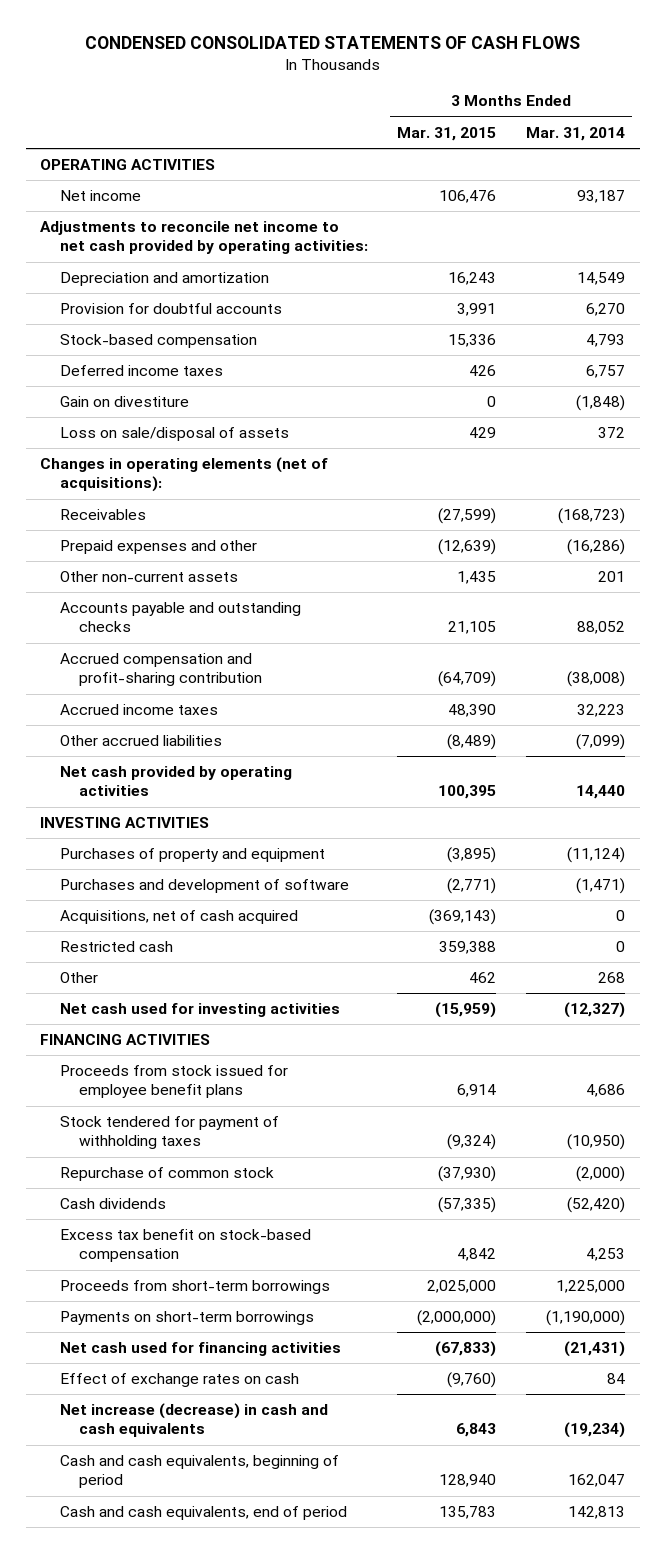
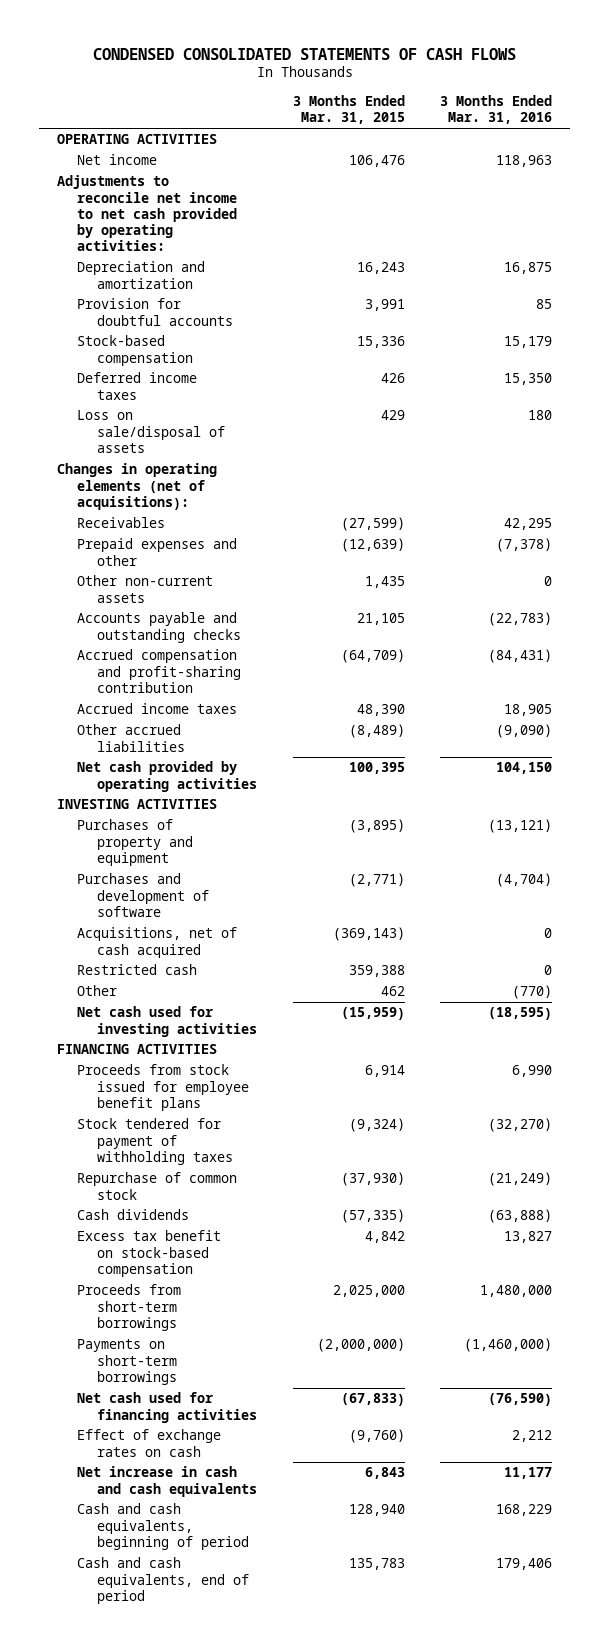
[525,126,625,141] Mar. 31, 2014 -> none
none -> [440,95,553,125] 3 Months Ended Mar. 31, 2016
[59,396,189,408] Gain on divestiture -> none
[59,1403,328,1438] Net increase (decrease) in cash and cash equivalents -> [76,1466,258,1497] Net increase in cash and cash equivalents

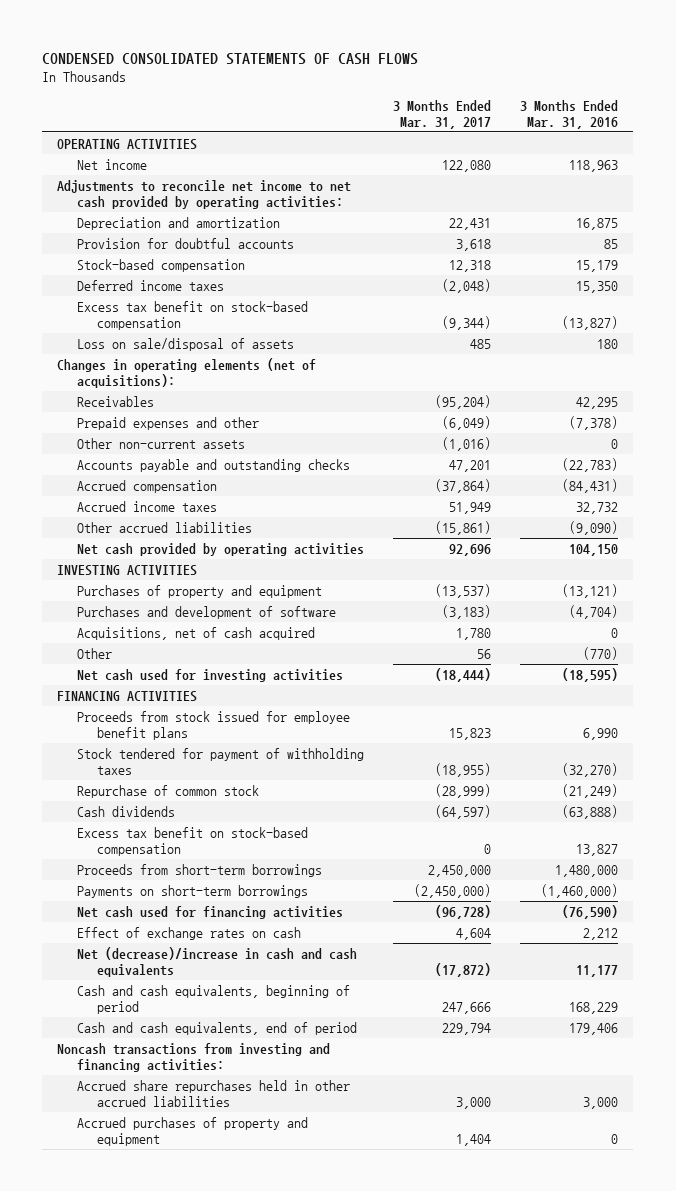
[292,95,405,125] 3 Months Ended Mar. 31, 2015 -> none
none -> [393,99,492,129] 3 Months Ended Mar. 31, 2017
none -> [77,300,309,330] Excess tax benefit on stock-based compensation
[76,649,242,693] Accrued compensation and profit-sharing contribution -> [77,479,218,493] Accrued compensation
[504,704,553,717] 18,905 -> [576,501,619,514] 32,732
[76,964,197,976] Restricted cash -> none
[76,1466,258,1497] Net increase in cash and cash equivalents -> [77,946,358,977] Net (decrease)/increase in cash and cash equivalents
none -> [57,1042,331,1072] Noncash transactions from investing and financing activities:
none -> [77,1079,351,1107] Accrued share repurchases held in other accrued liabilities
none -> [77,1116,309,1146] Accrued purchases of property and equipment

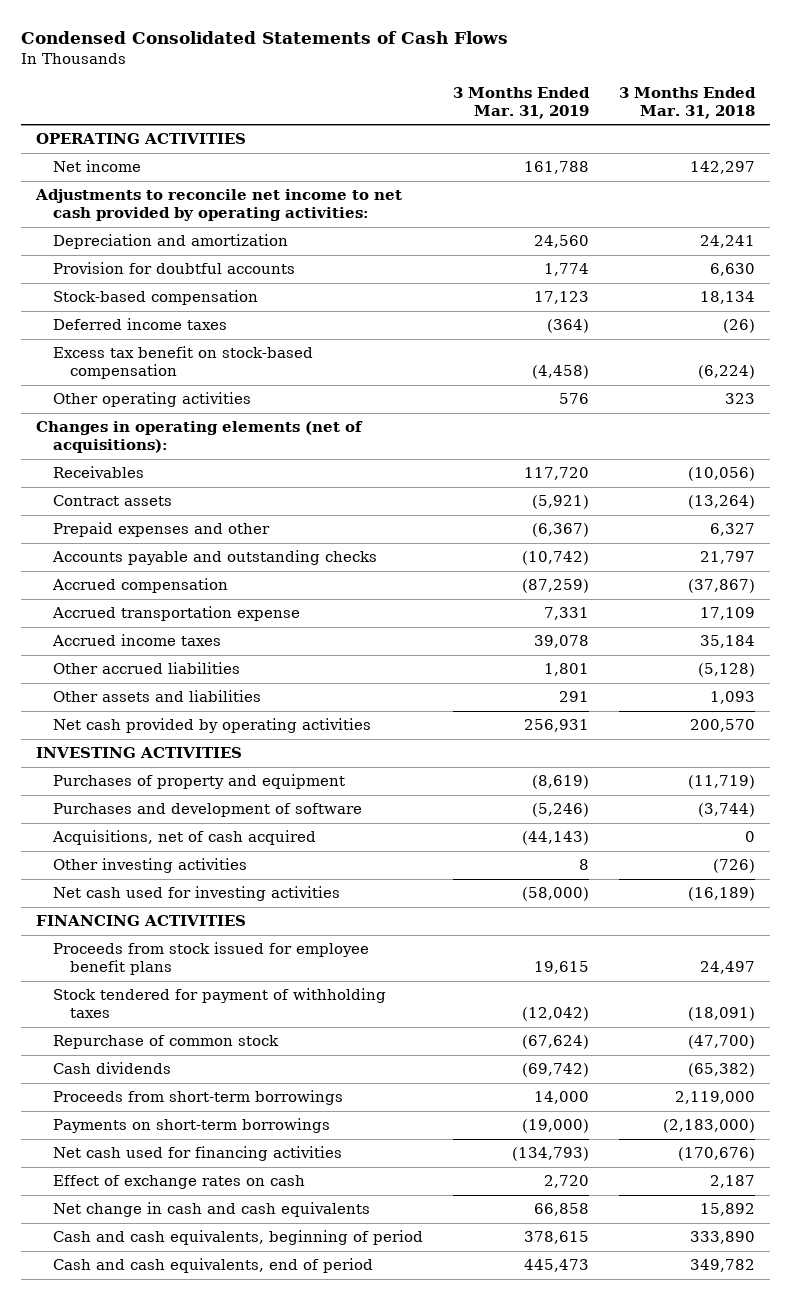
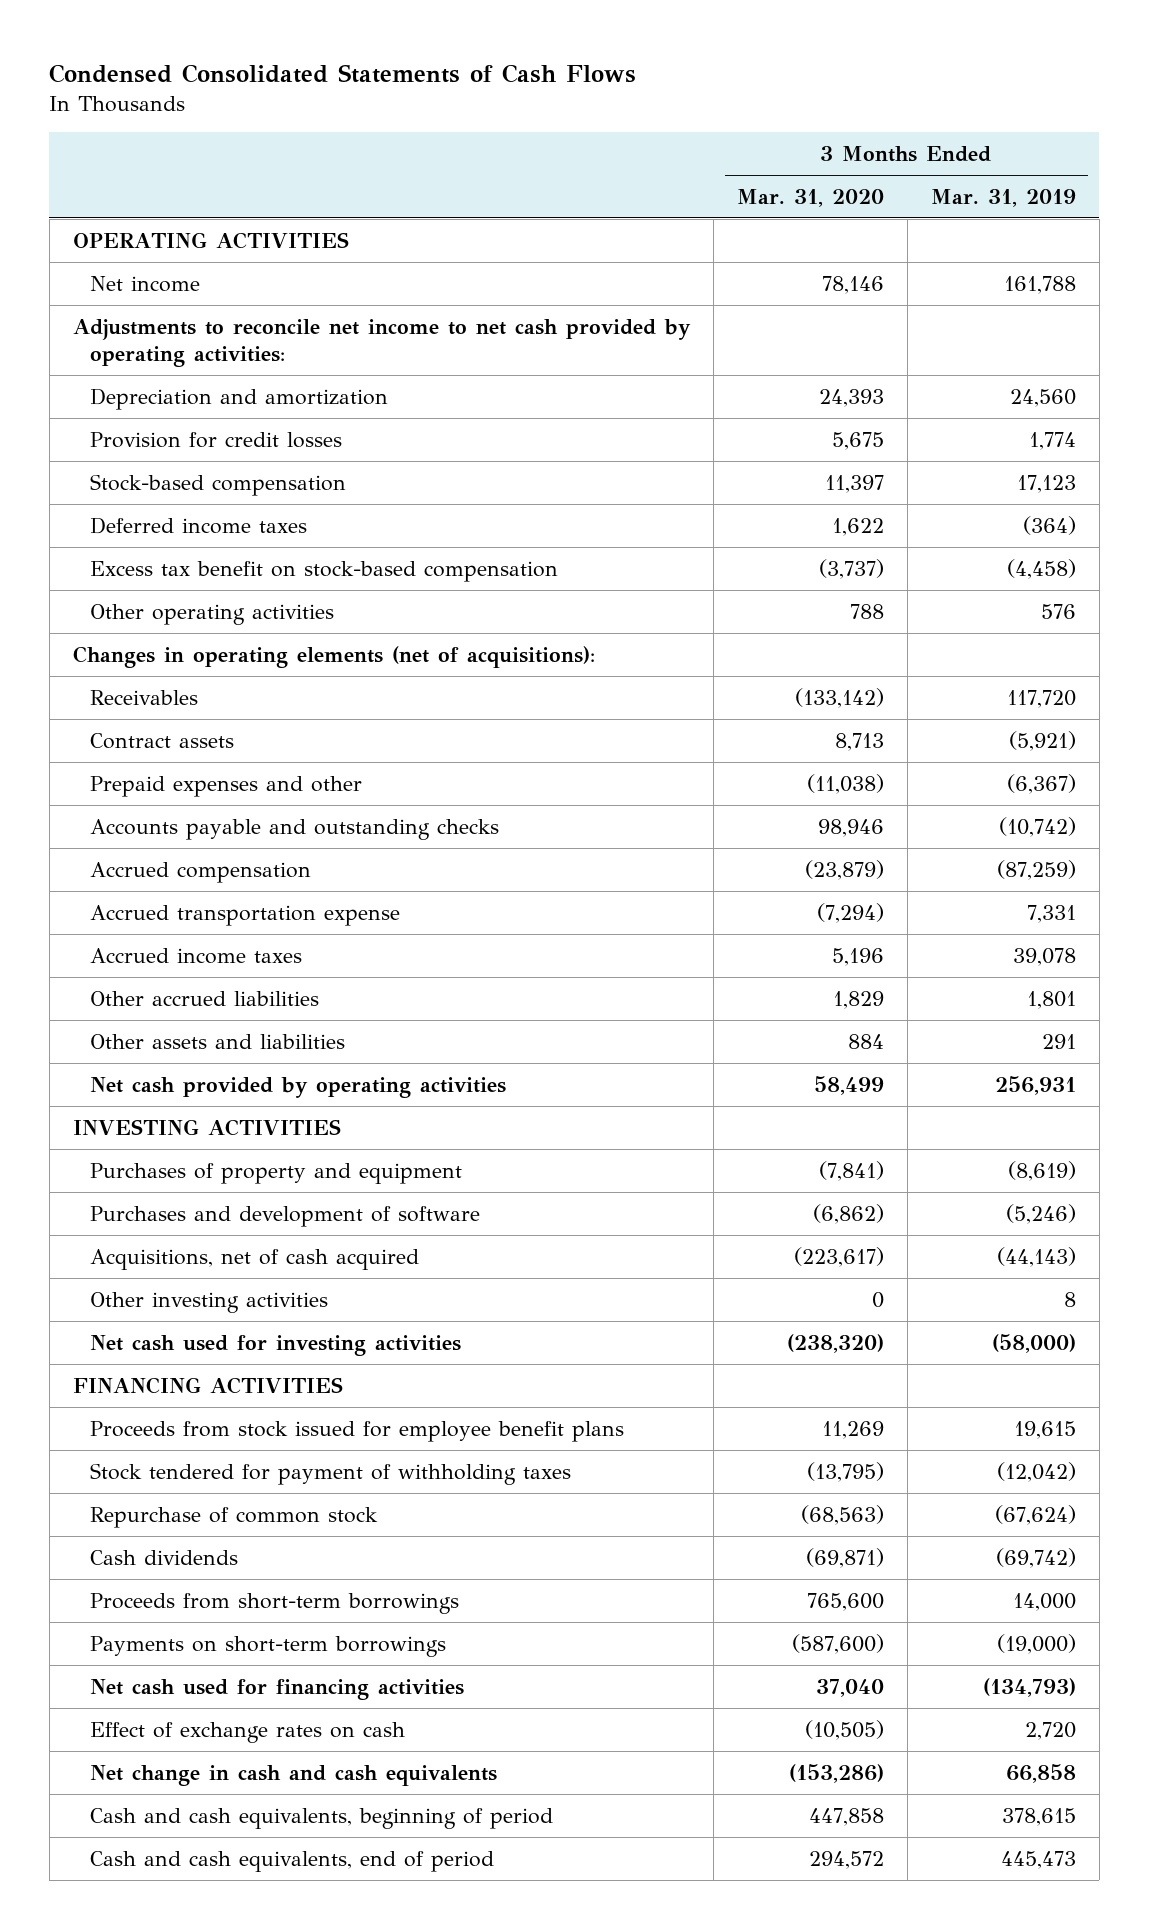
[618,87,756,119] 3 Months Ended Mar. 31, 2018 -> none
none -> [736,188,884,207] Mar. 31, 2020
[52,262,295,275] Provision for doubtful accounts -> [89,431,342,448] Provision for credit losses

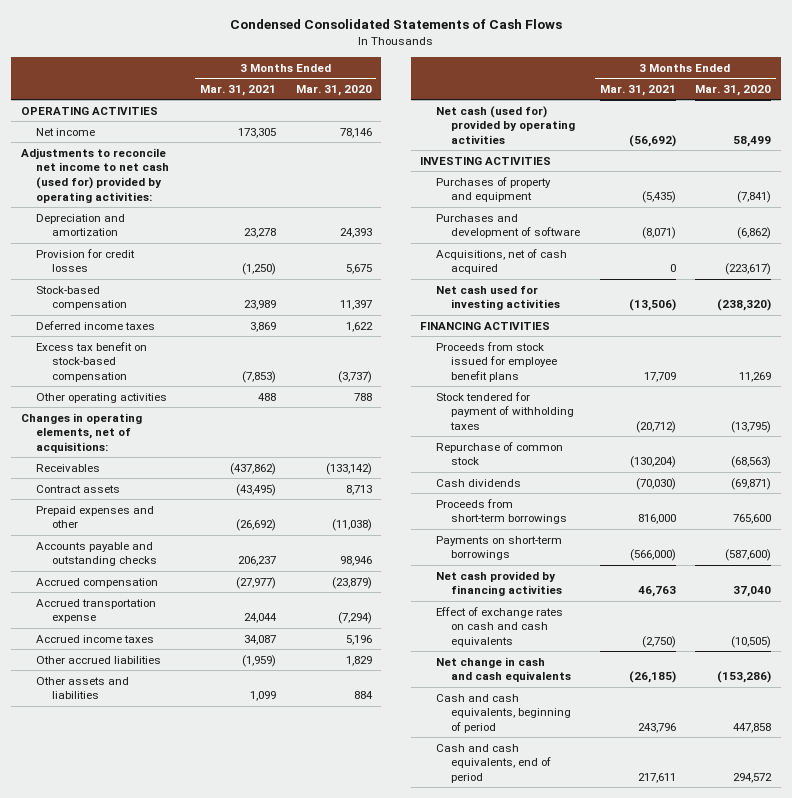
[930,188,1076,207] Mar. 31, 2019 -> none
none -> [200,84,277,96] Mar. 31, 2021
[72,318,691,368] Adjustments to reconcile net income to net cash provided by operating activities: -> [20,147,170,203] Adjustments to reconcile net income to net cash (used for) provided by operating activities:
[72,645,595,668] Changes in operating elements (net of acquisitions): -> [20,412,142,454] Changes in operating elements, net of acquisitions:
[89,1076,506,1098] Net cash provided by operating activities -> [435,105,576,145] Net cash (used for) provided by operating activities
[89,1291,328,1313] Other investing activities -> none
[89,1678,464,1700] Net cash used for financing activities -> [435,570,563,597] Net cash provided by financing activities
[89,1721,405,1743] Effect of exchange rates on cash -> [435,606,563,648] Effect of exchange rates on cash and cash equivalents

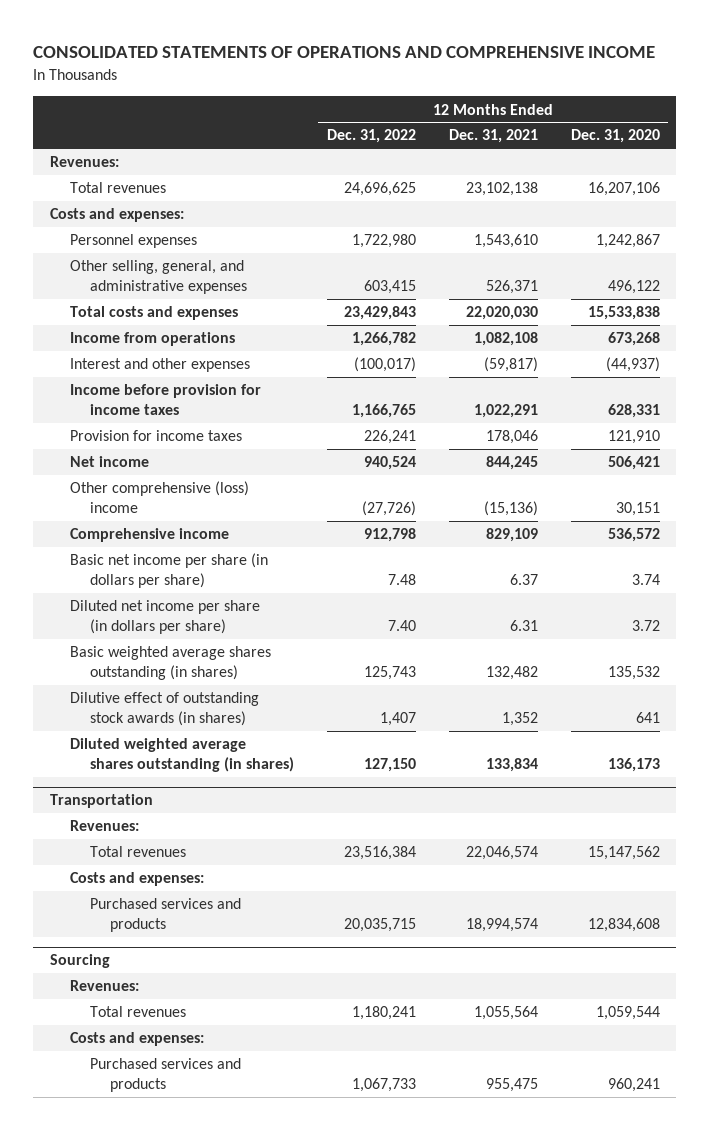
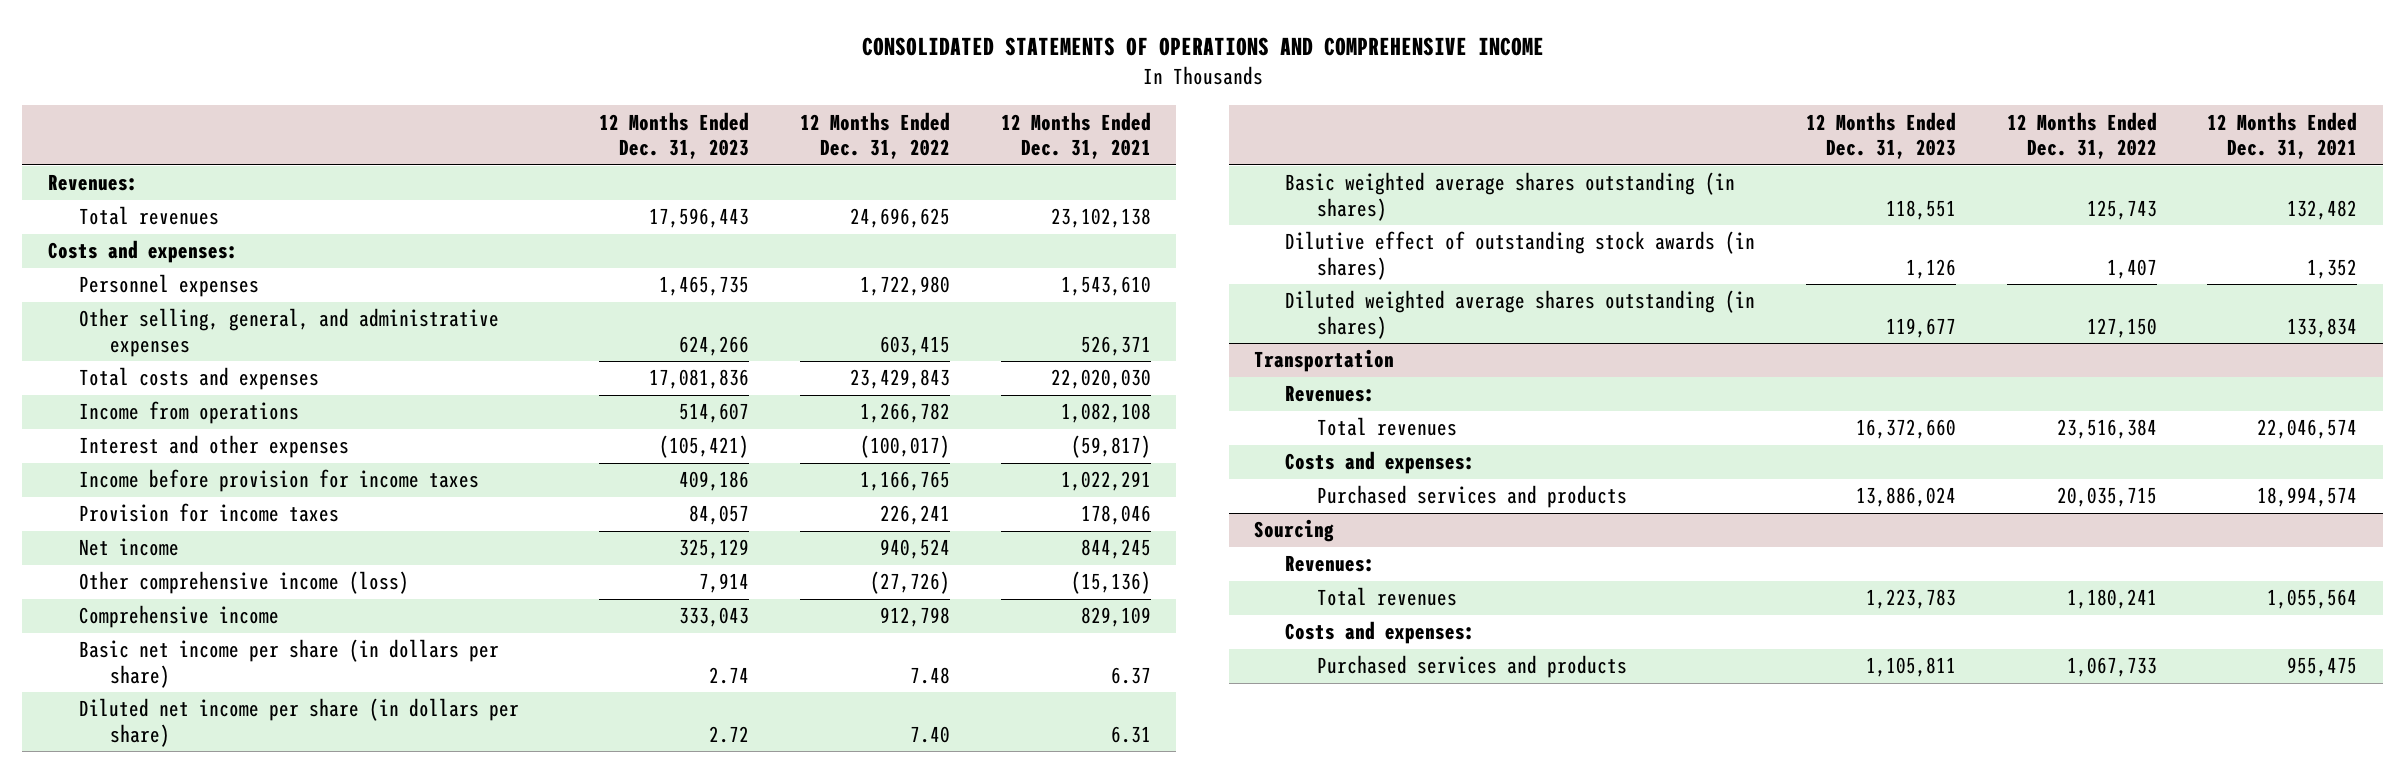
[570,129,660,144] Dec. 31, 2020 -> none
none -> [599,111,750,160] 12 Months Ended Dec. 31, 2023
[69,481,249,514] Other comprehensive (loss) income -> [78,571,409,595] Other comprehensive income (loss)

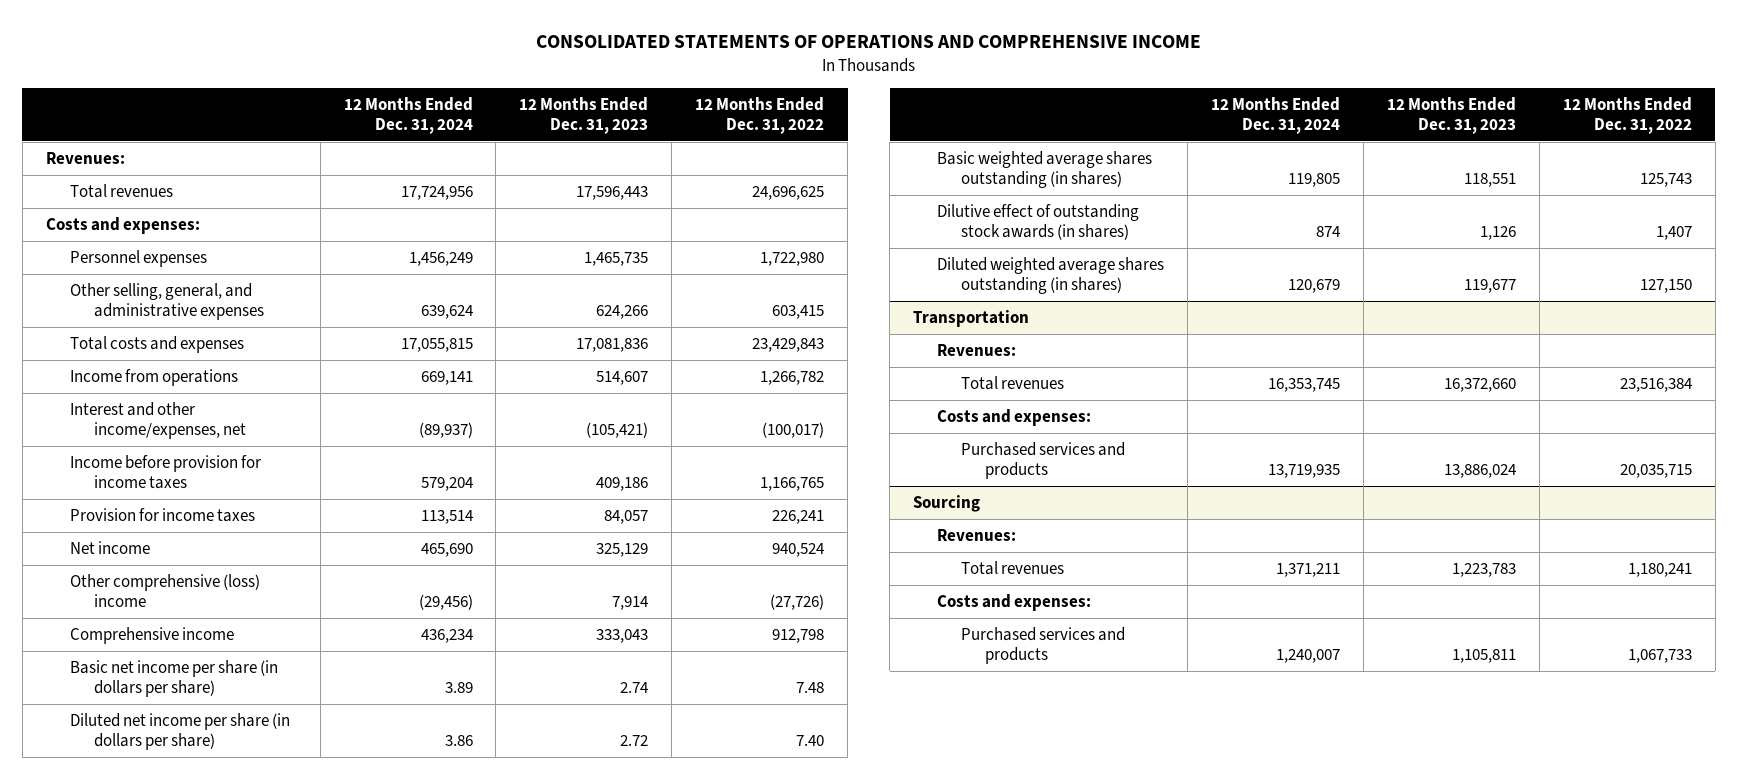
[1000,111,1151,160] 12 Months Ended Dec. 31, 2021 -> none
none -> [343,96,473,135] 12 Months Ended Dec. 31, 2024
[78,435,349,459] Interest and other expenses -> [69,401,246,440] Interest and other income/expenses, net
[78,571,409,595] Other comprehensive income (loss) -> [69,573,260,608] Other comprehensive (loss) income

